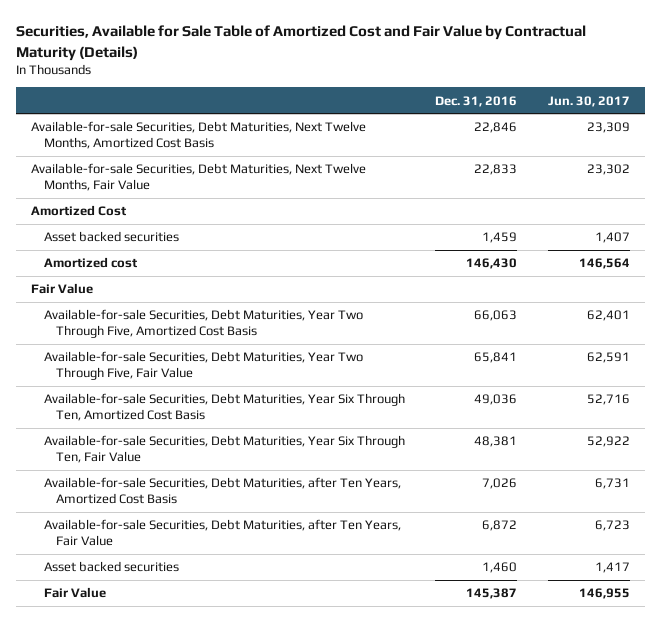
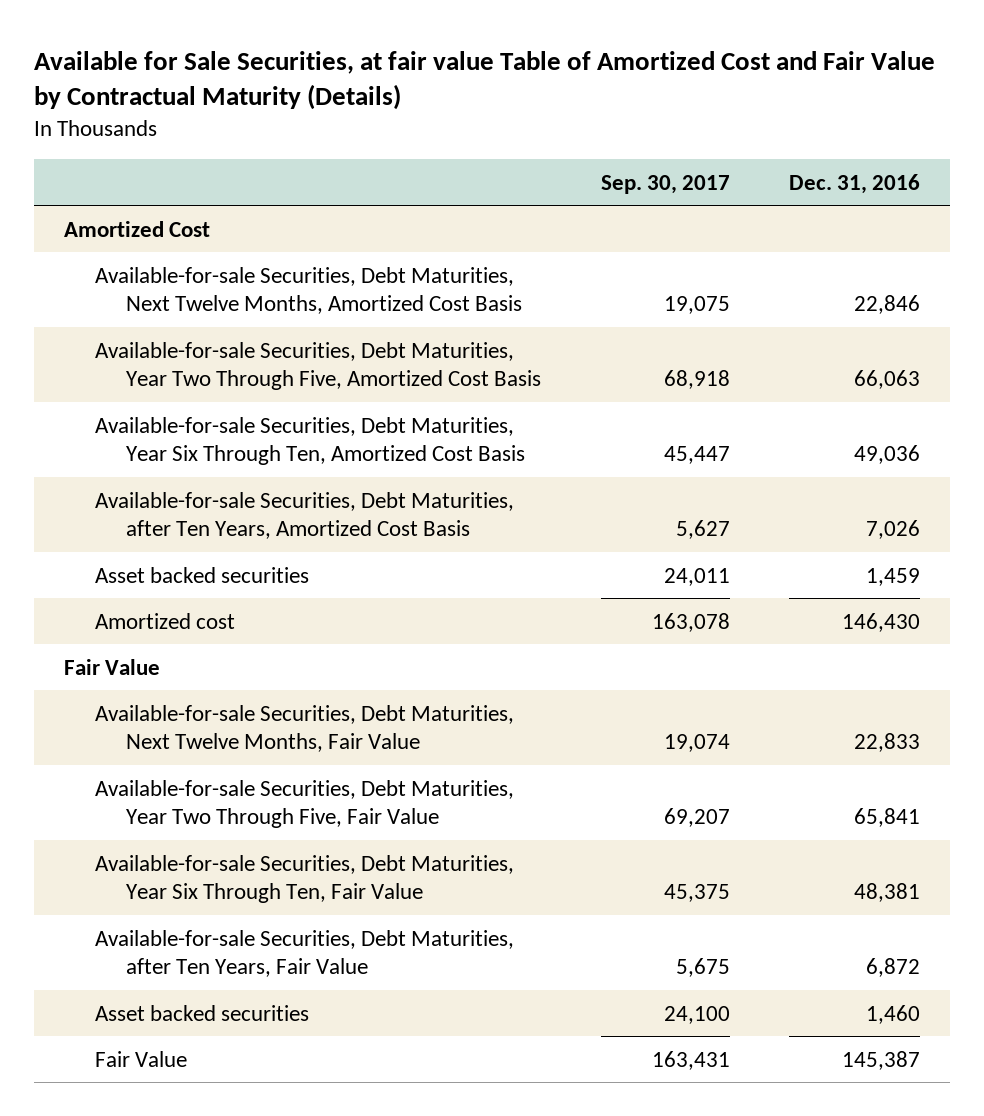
[16,25,587,61] Securities, Available for Sale Table of Amortized Cost and Fair Value by Contractual Maturity (Details) -> [34,50,936,111] Available for Sale Securities, at fair value Table of Amortized Cost and Fair Value by Contractual Maturity (Details)
[547,95,630,107] Jun. 30, 2017 -> none
none -> [600,174,730,194] Sep. 30, 2017
[31,121,367,150] Available-for-sale Securities, Debt Maturities, Next Twelve Months, Amortized Cost Basis -> [94,266,522,314] Available-for-sale Securities, Debt Maturities, Next Twelve Months, Amortized Cost Basis
[43,309,363,339] Available-for-sale Securities, Debt Maturities, Year Two Through Five, Amortized Cost Basis -> [94,341,541,390] Available-for-sale Securities, Debt Maturities, Year Two Through Five, Amortized Cost Basis
[43,393,405,422] Available-for-sale Securities, Debt Maturities, Year Six Through Ten, Amortized Cost Basis -> [94,416,525,465] Available-for-sale Securities, Debt Maturities, Year Six Through Ten, Amortized Cost Basis
[43,477,401,505] Available-for-sale Securities, Debt Maturities, after Ten Years, Amortized Cost Basis -> [94,491,514,539] Available-for-sale Securities, Debt Maturities, after Ten Years, Amortized Cost Basis
[31,163,367,192] Available-for-sale Securities, Debt Maturities, Next Twelve Months, Fair Value -> [94,704,514,752] Available-for-sale Securities, Debt Maturities, Next Twelve Months, Fair Value

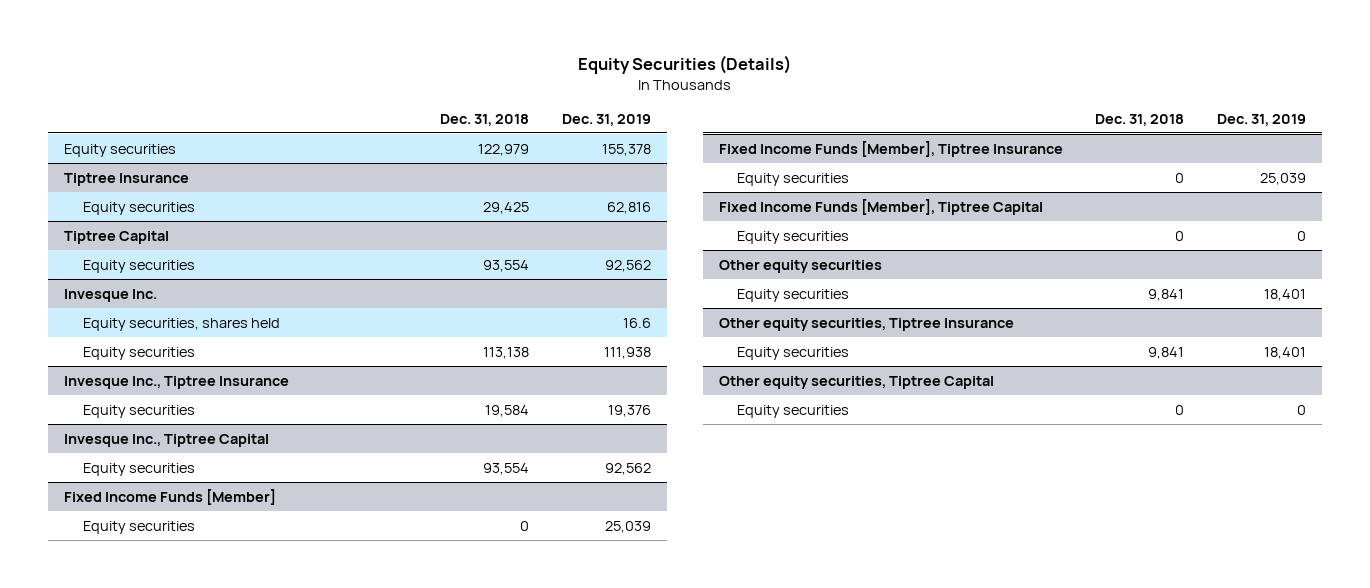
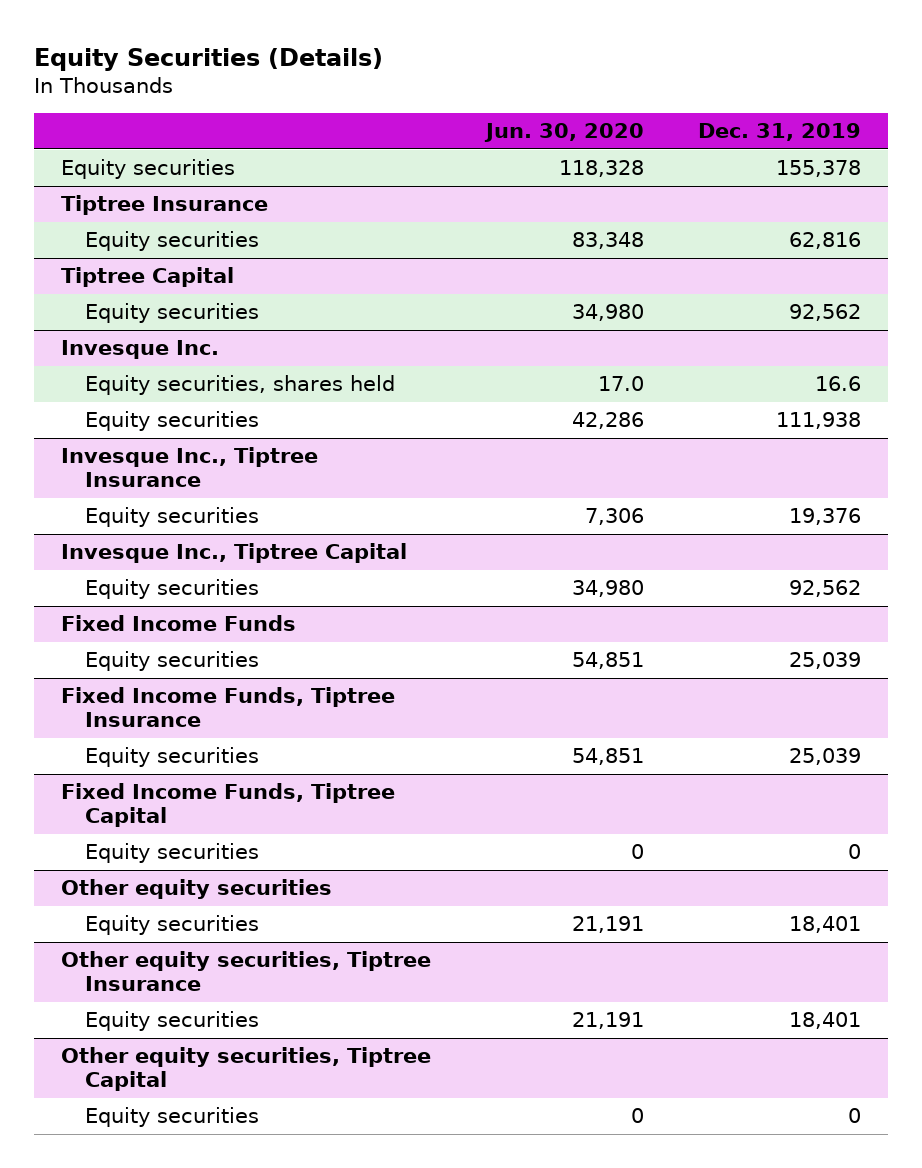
[440,113,530,126] Dec. 31, 2018 -> none
none -> [483,123,644,143] Jun. 30, 2020
[64,488,277,505] Fixed Income Funds [Member] -> [61,615,297,632] Fixed Income Funds
[718,140,1063,157] Fixed Income Funds [Member], Tiptree Insurance -> [61,687,396,728] Fixed Income Funds, Tiptree Insurance
[718,198,1043,215] Fixed Income Funds [Member], Tiptree Capital -> [61,783,396,828] Fixed Income Funds, Tiptree Capital

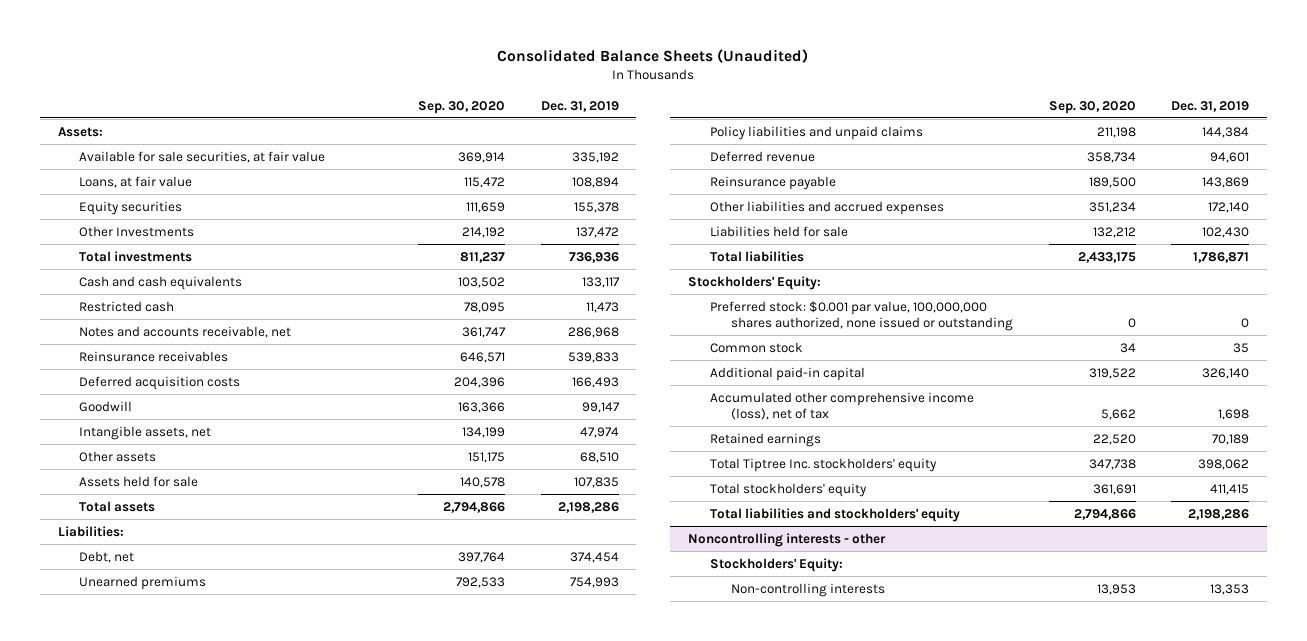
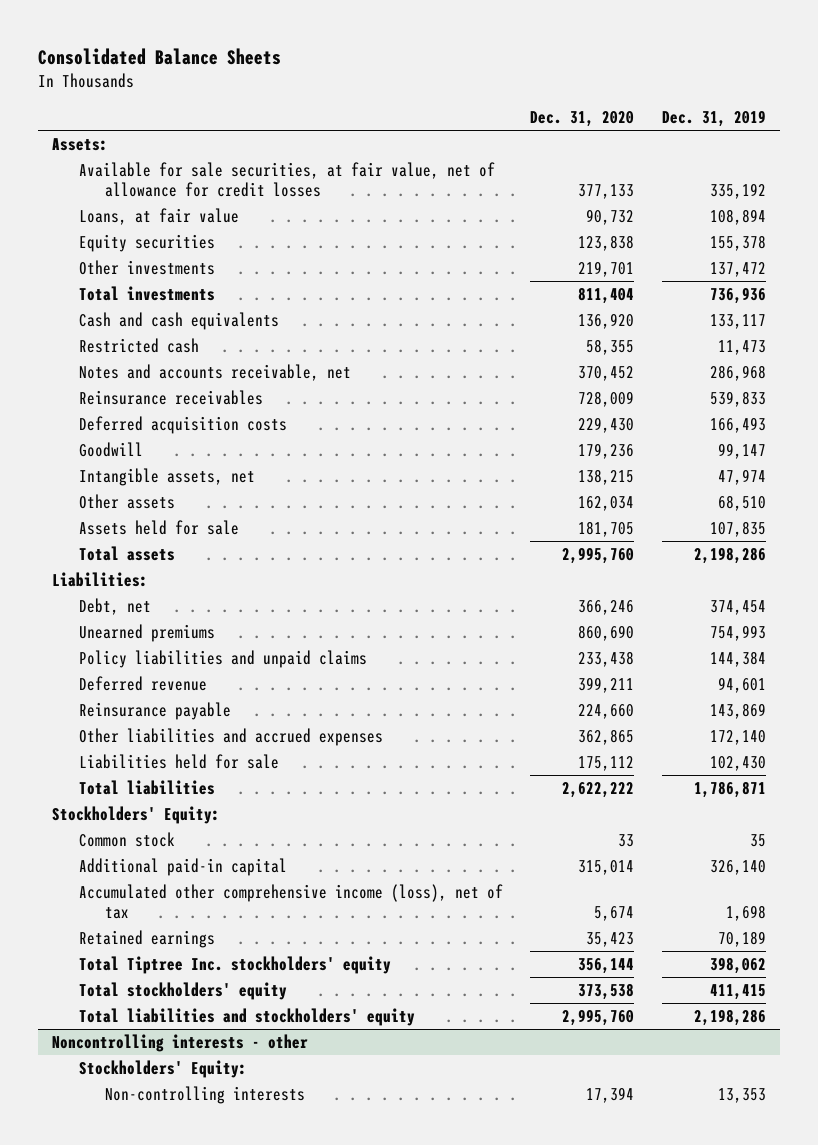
[497,48,809,63] Consolidated Balance Sheets (Unaudited) -> [37,48,281,66] Consolidated Balance Sheets
[417,100,505,114] Sep. 30, 2020 -> none
none -> [530,111,635,128] Dec. 31, 2020
[78,150,325,163] Available for sale securities, at fair value -> [78,161,495,198] Available for sale securities, at fair value, net of allowance for credit losses
[78,225,194,237] Other Investments -> [78,259,215,275] Other investments
[709,300,1013,331] Preferred stock: $0.001 par value, 100,000,000 shares authorized, none issued or outstanding -> none

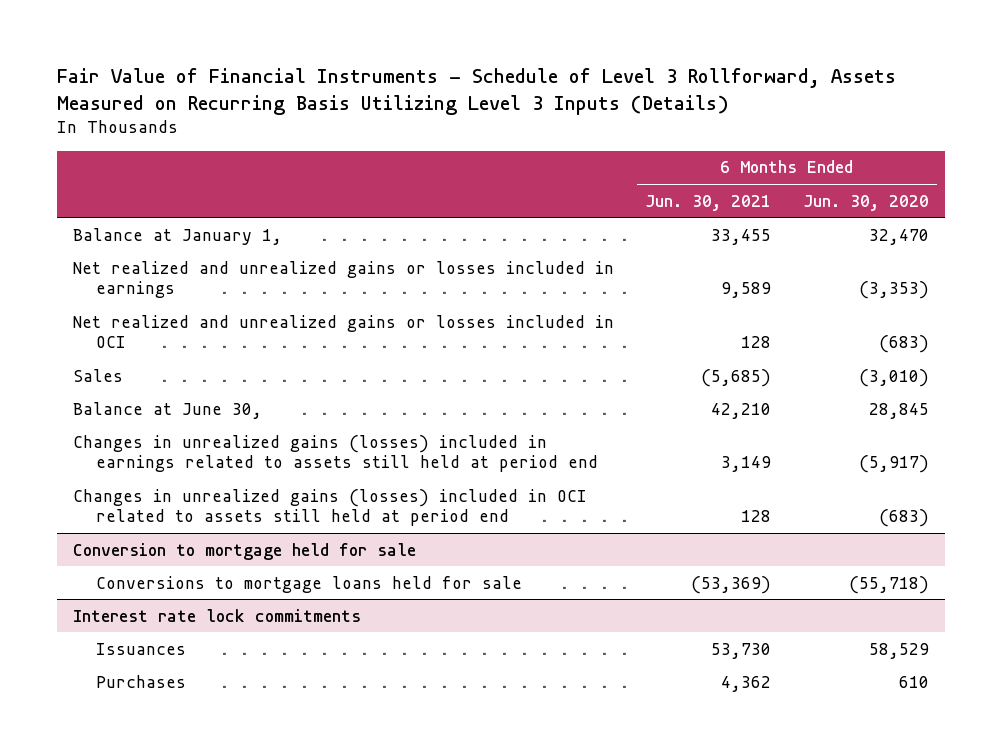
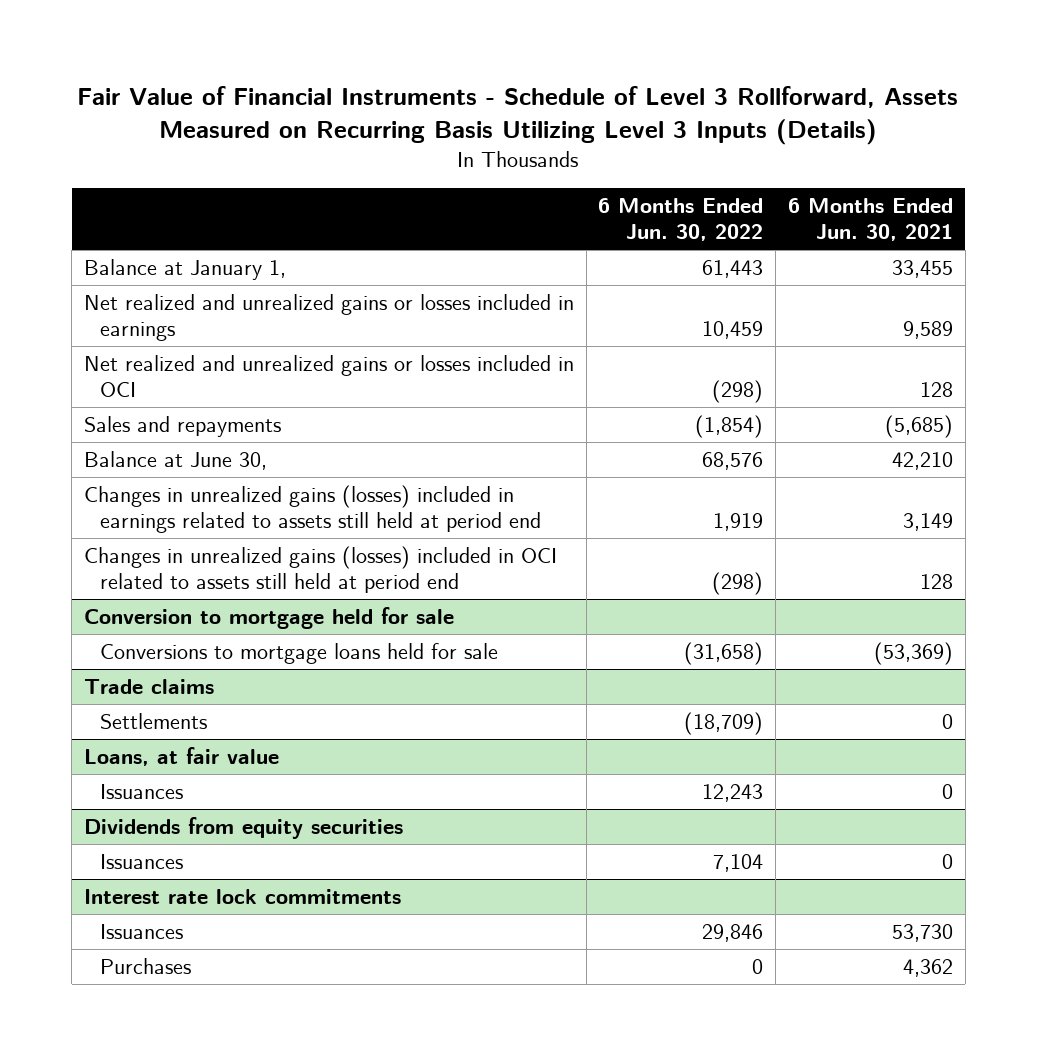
[803,194,930,211] Jun. 30, 2020 -> none
none -> [598,198,764,241] 6 Months Ended Jun. 30, 2022
[72,368,123,382] Sales -> [83,416,281,438] Sales and repayments
none -> [83,679,214,695] Trade claims
none -> [99,713,207,730] Settlements
none -> [83,747,279,767] Loans, at fair value
none -> [99,784,183,800] Issuances
none -> [83,817,403,840] Dividends from equity securities
none -> [99,854,183,870] Issuances

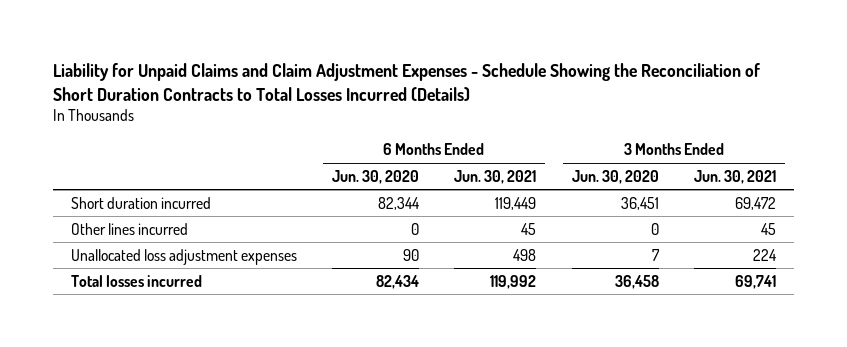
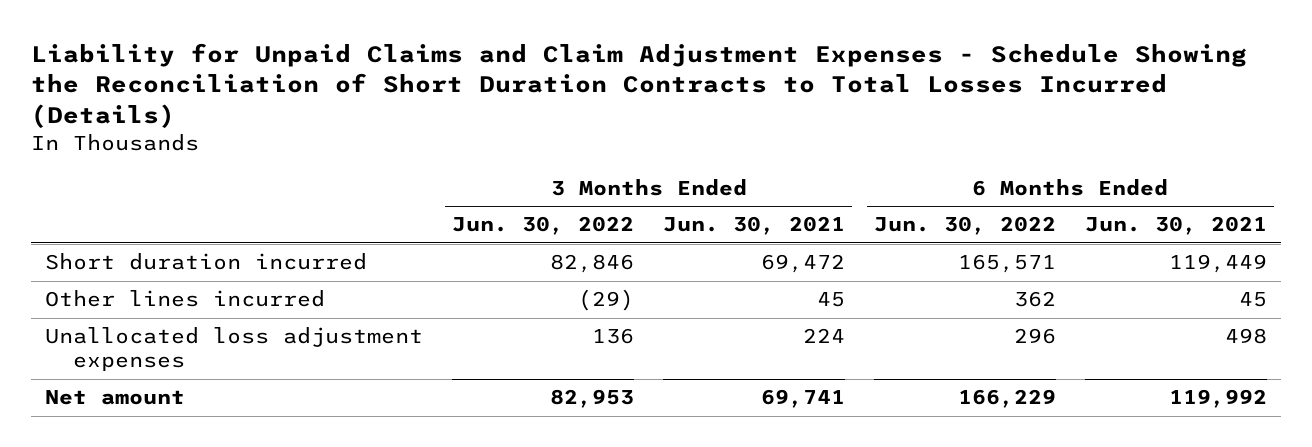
[332,169,420,184] Jun. 30, 2020 -> none
[571,169,659,184] Jun. 30, 2020 -> none
none -> [452,216,635,236] Jun. 30, 2022
none -> [873,216,1056,236] Jun. 30, 2022
[70,274,202,287] Total losses incurred -> [45,390,186,406] Net amount

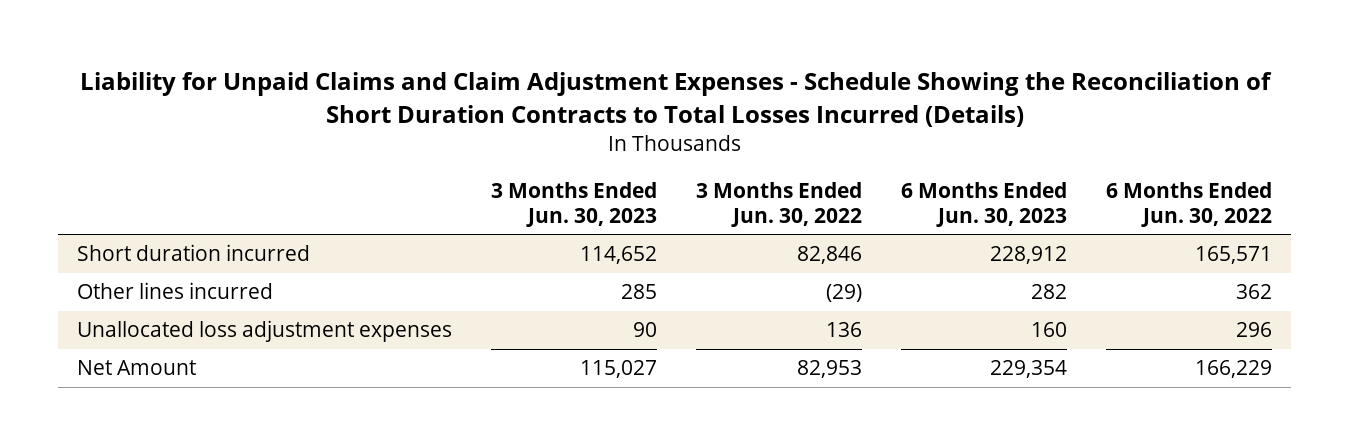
[663,216,846,236] Jun. 30, 2021 -> none
[1084,216,1267,236] Jun. 30, 2021 -> none
none -> [491,182,658,227] 3 Months Ended Jun. 30, 2023
none -> [900,182,1067,227] 6 Months Ended Jun. 30, 2023
[45,390,186,406] Net amount -> [77,360,197,376] Net Amount

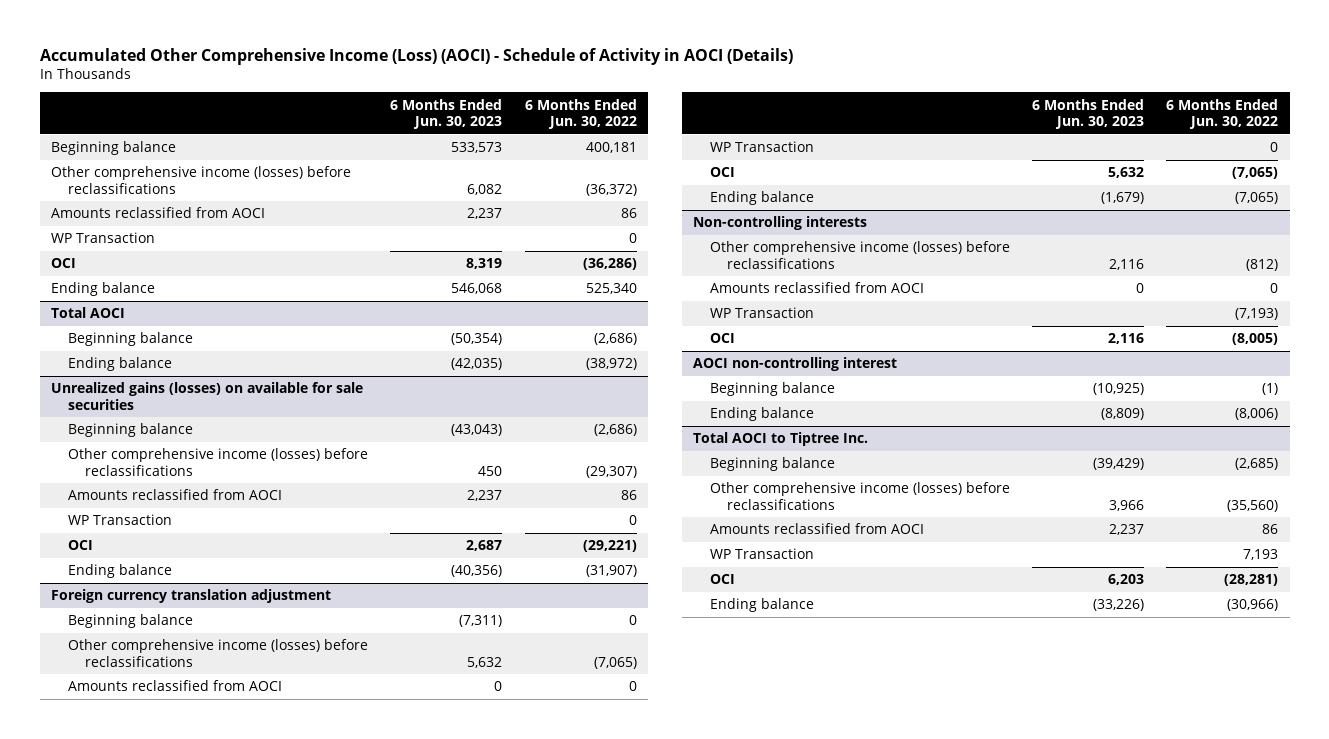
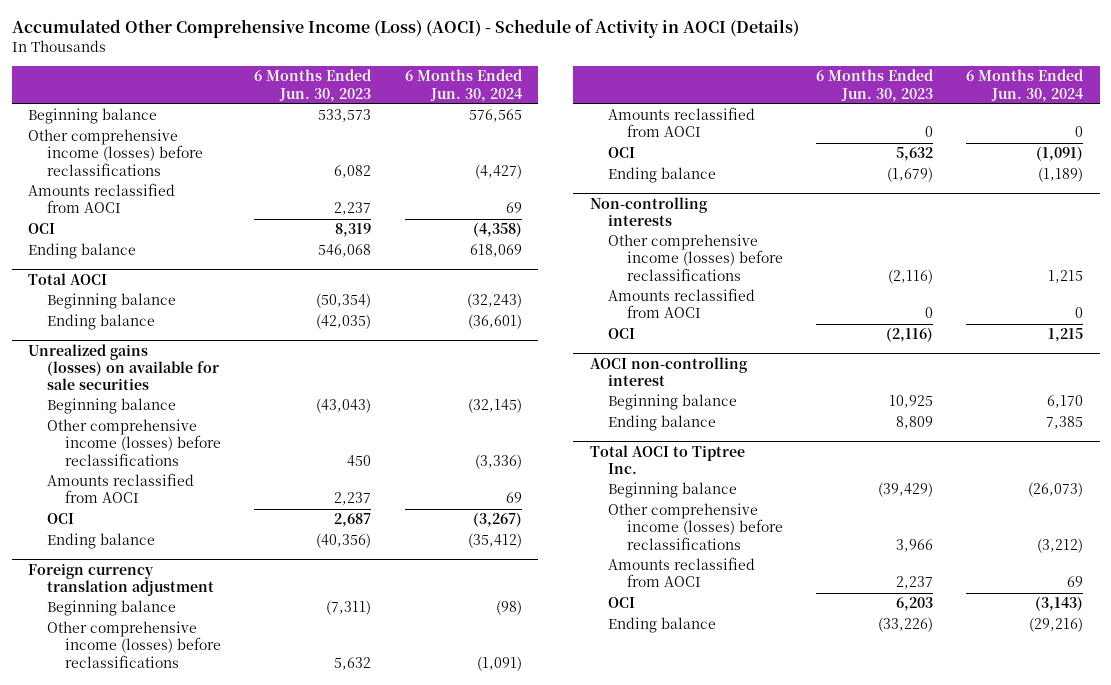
[524,98,637,130] 6 Months Ended Jun. 30, 2022 -> none
none -> [404,69,522,102] 6 Months Ended Jun. 30, 2024
[51,232,156,244] WP Transaction -> none
[68,514,173,526] WP Transaction -> none
[709,141,814,153] WP Transaction -> none
[1109,258,1145,270] 2,116 -> [888,268,934,284] (2,116)
[709,307,814,319] WP Transaction -> none
[1108,333,1145,345] 2,116 -> [886,327,934,343] (2,116)
[1093,383,1145,396] (10,925) -> [889,395,934,409] 10,925
[1101,408,1145,421] (8,809) -> [896,416,934,430] 8,809
[709,548,814,560] WP Transaction -> none

